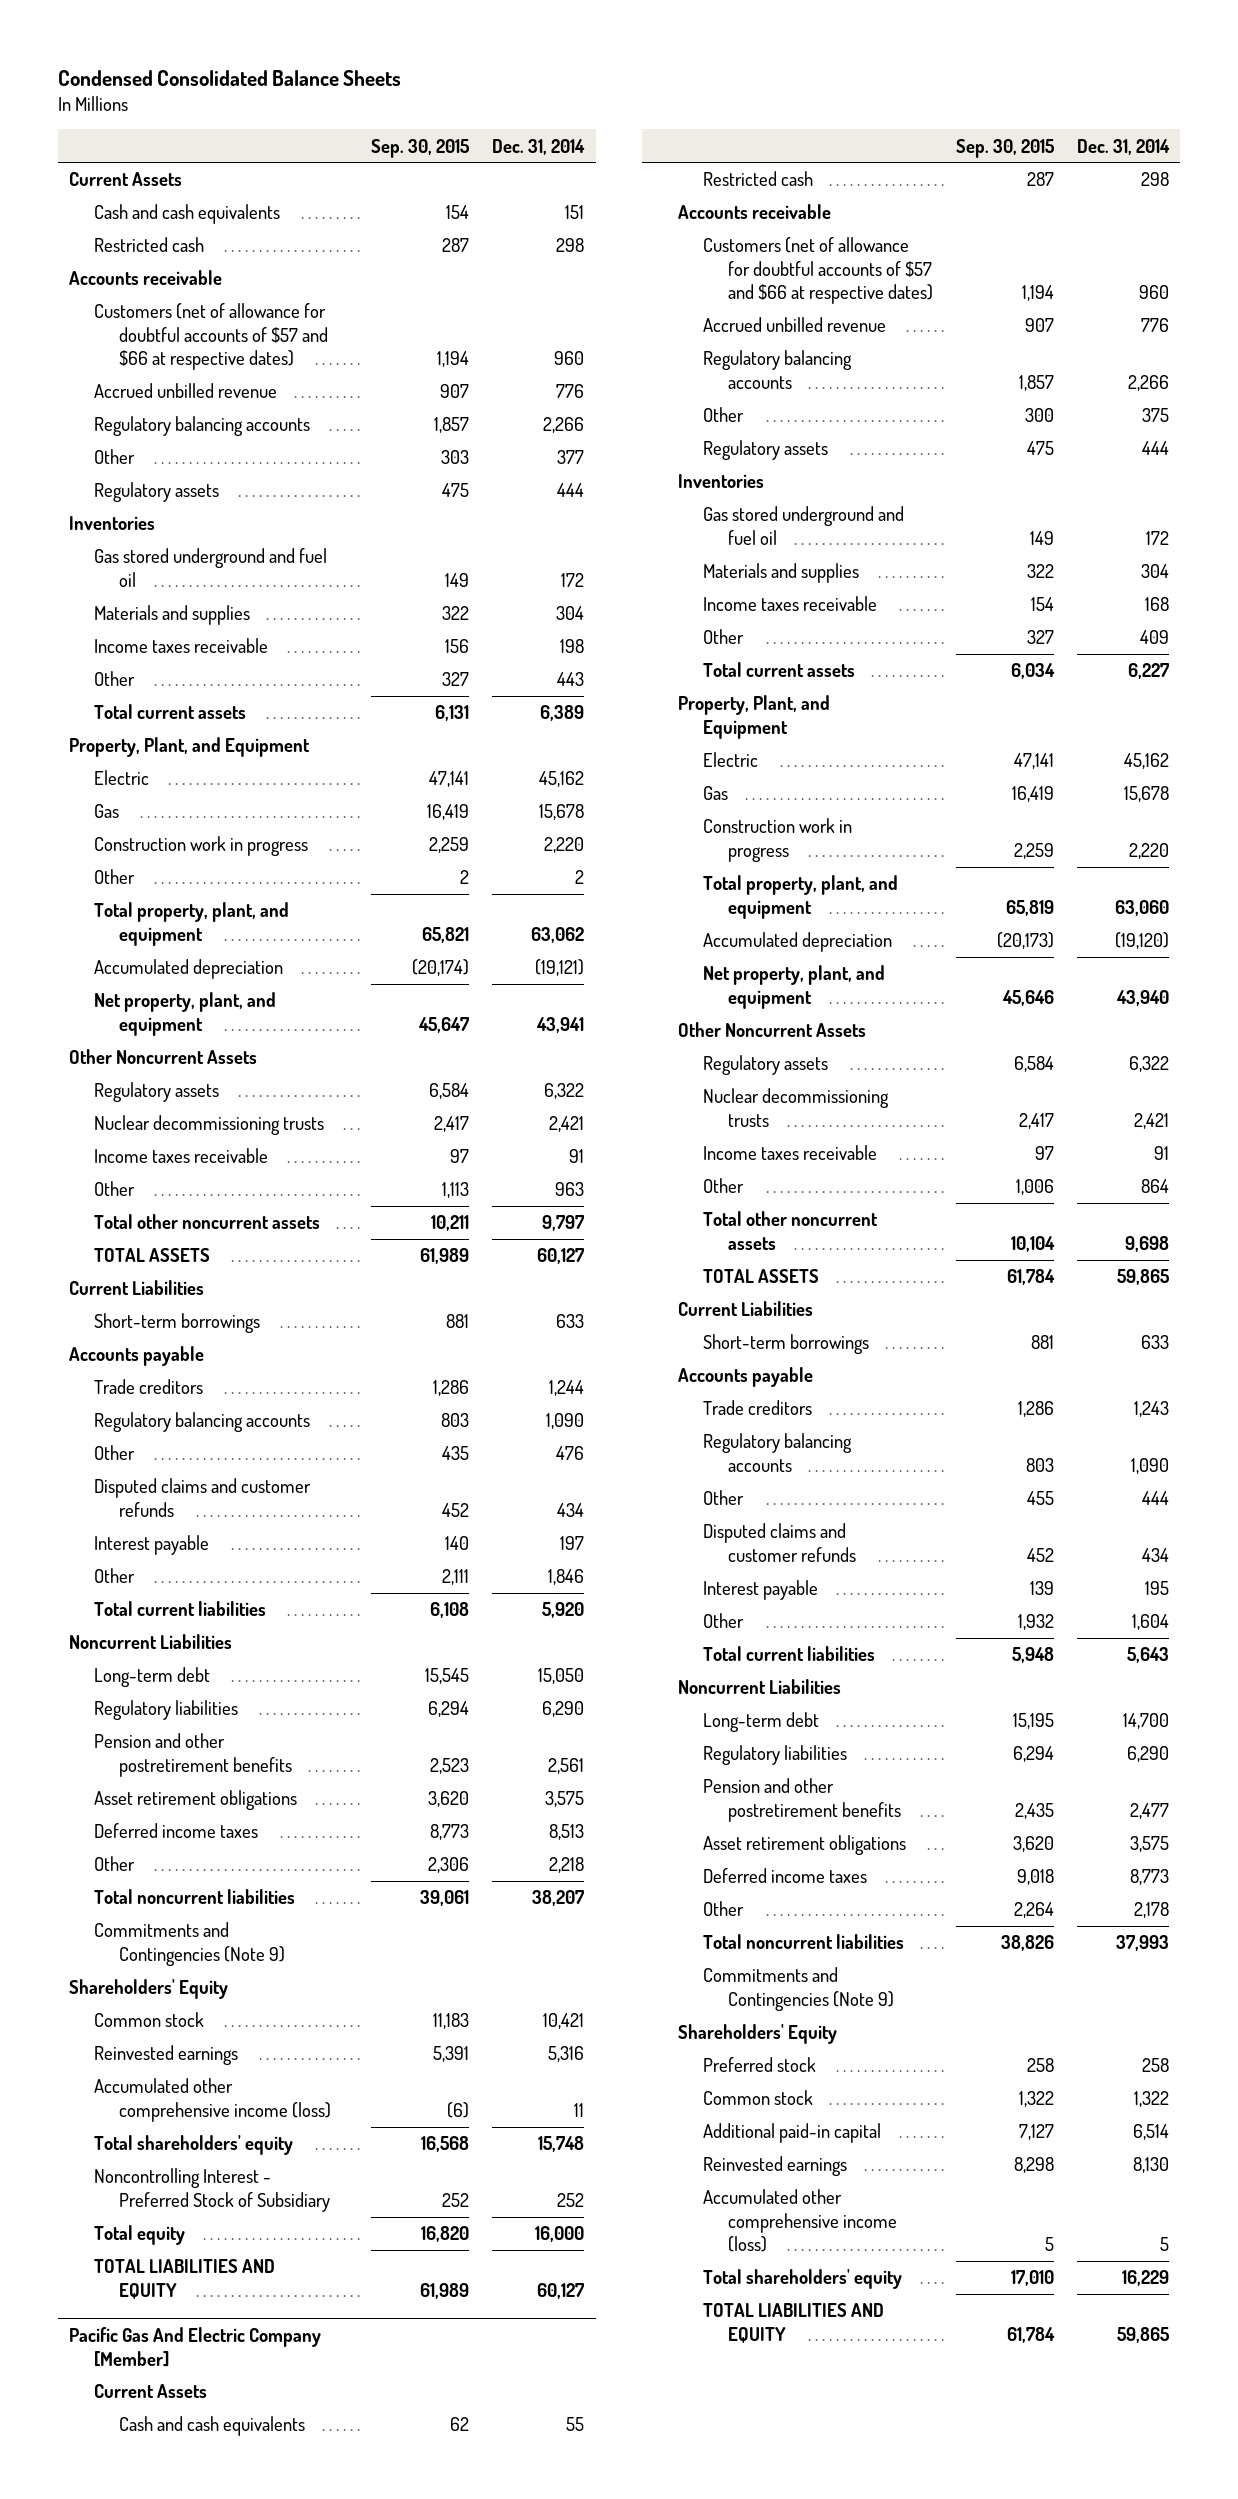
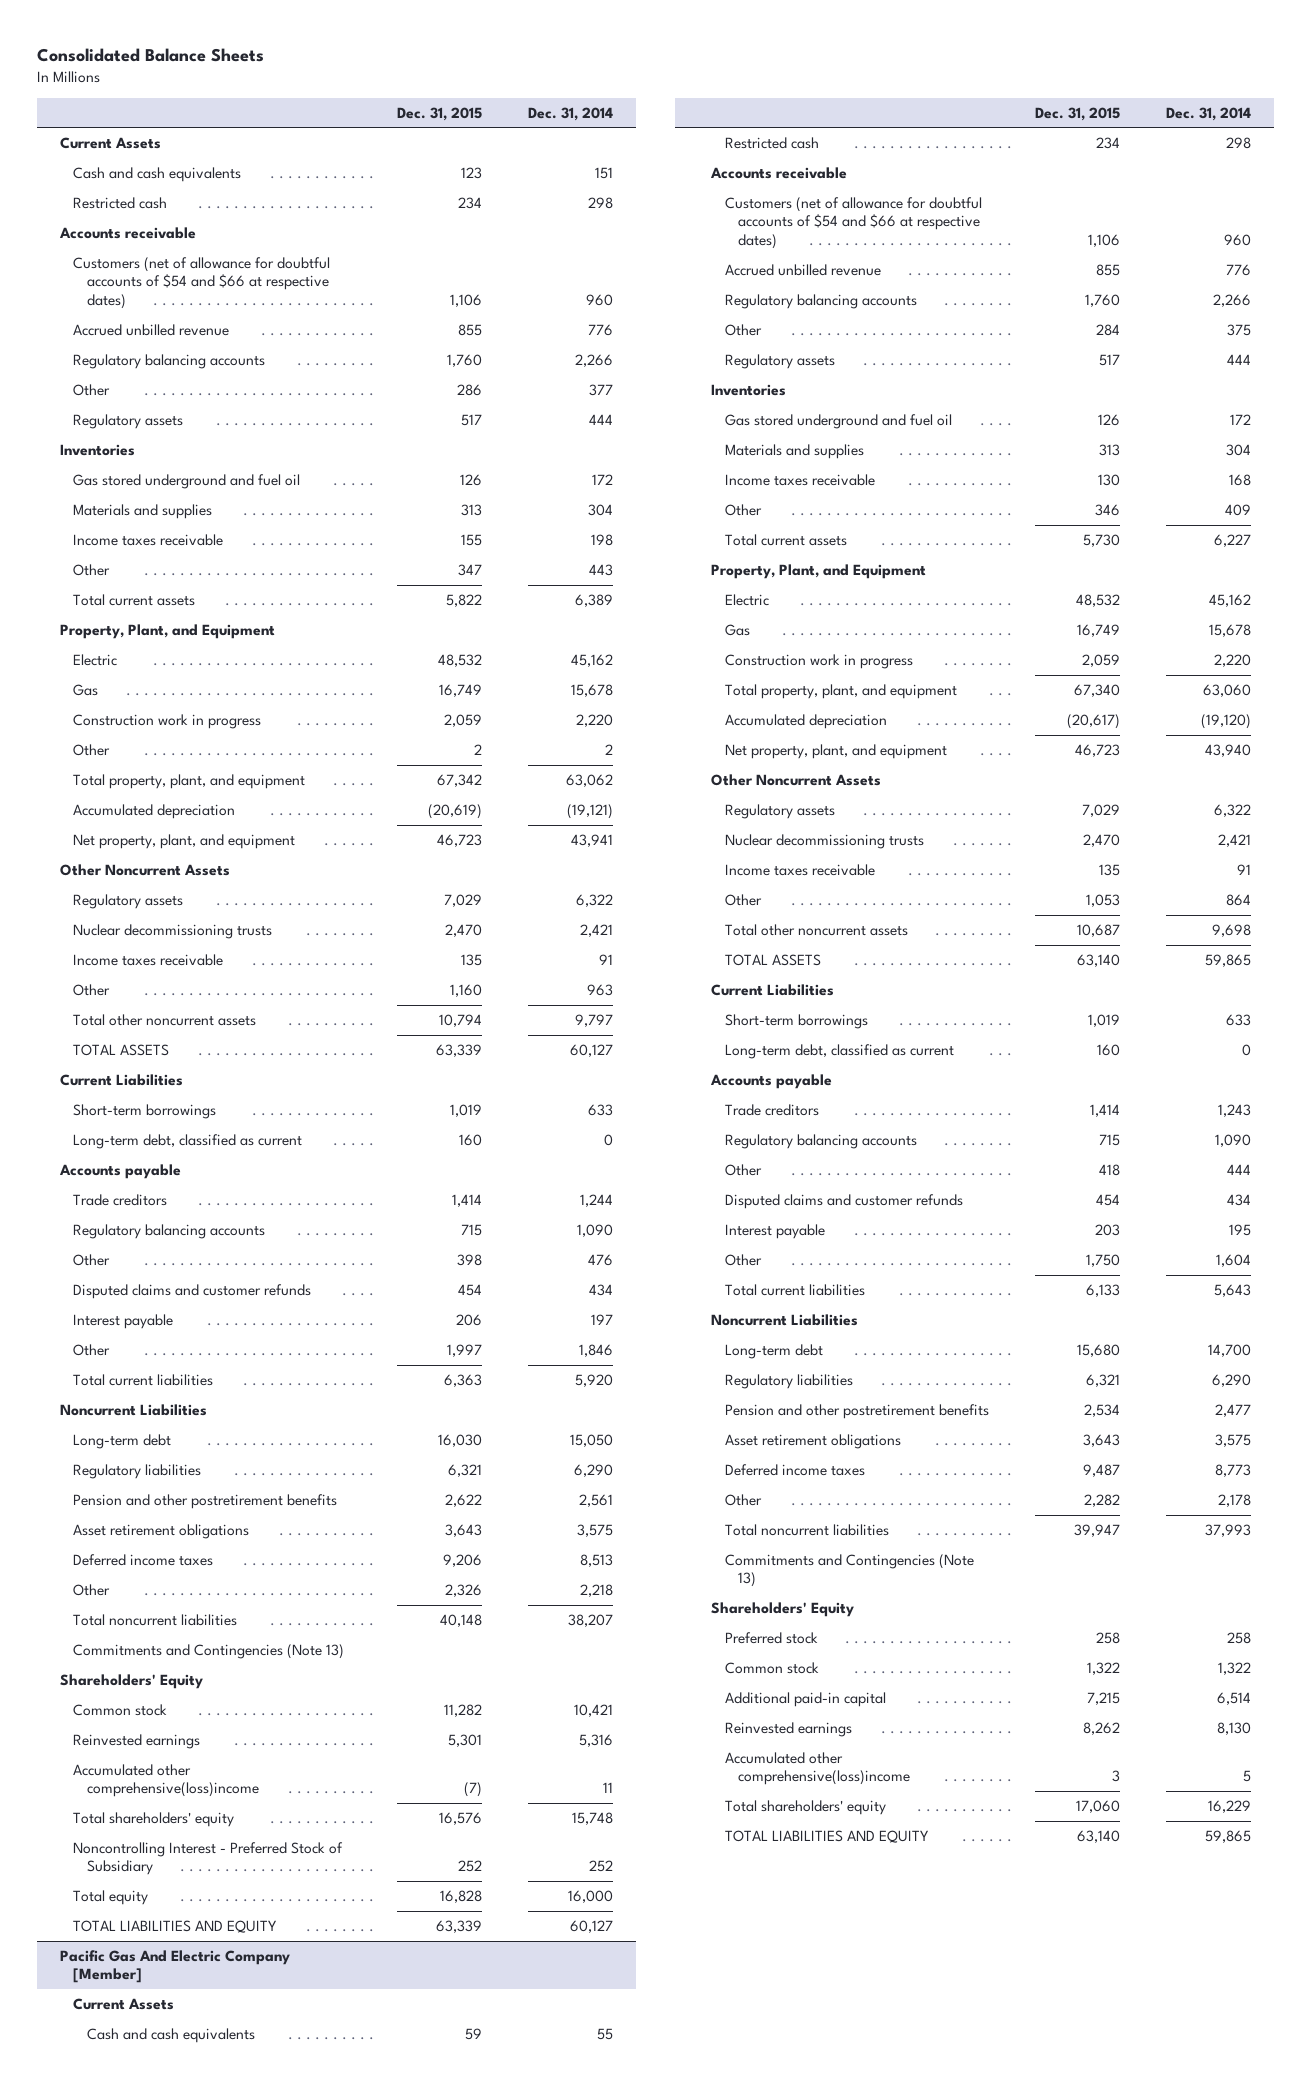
[57,70,401,87] Condensed Consolidated Balance Sheets -> [36,47,264,62] Consolidated Balance Sheets
[371,138,470,158] Sep. 30, 2015 -> none
none -> [396,106,482,121] Dec. 31, 2015
[93,303,328,371] Customers (net of allowance for doubtful accounts of $57 and $66 at respective dates) -> [73,256,331,309] Customers (net of allowance for doubtful accounts of $54 and $66 at respective dates)
none -> [73,1133,303,1149] Long-term debt, classified as current
[93,1922,285,1966] Commitments and Contingencies (Note 9) -> [73,1643,345,1659] Commitments and Contingencies (Note 13)
[93,2078,331,2122] Accumulated other comprehensive income (loss) -> [73,1763,259,1798] Accumulated other comprehensive(loss)income
[702,237,933,305] Customers (net of allowance for doubtful accounts of $57 and $66 at respective dates) -> [724,196,982,249] Customers (net of allowance for doubtful accounts of $54 and $66 at respective dates)
none -> [724,1043,954,1059] Long-term debt, classified as current
[702,1967,894,2011] Commitments and Contingencies (Note 9) -> [724,1553,974,1588] Commitments and Contingencies (Note 13)
[702,2189,897,2253] Accumulated other comprehensive income (loss) -> [724,1751,911,1786] Accumulated other comprehensive(loss)income

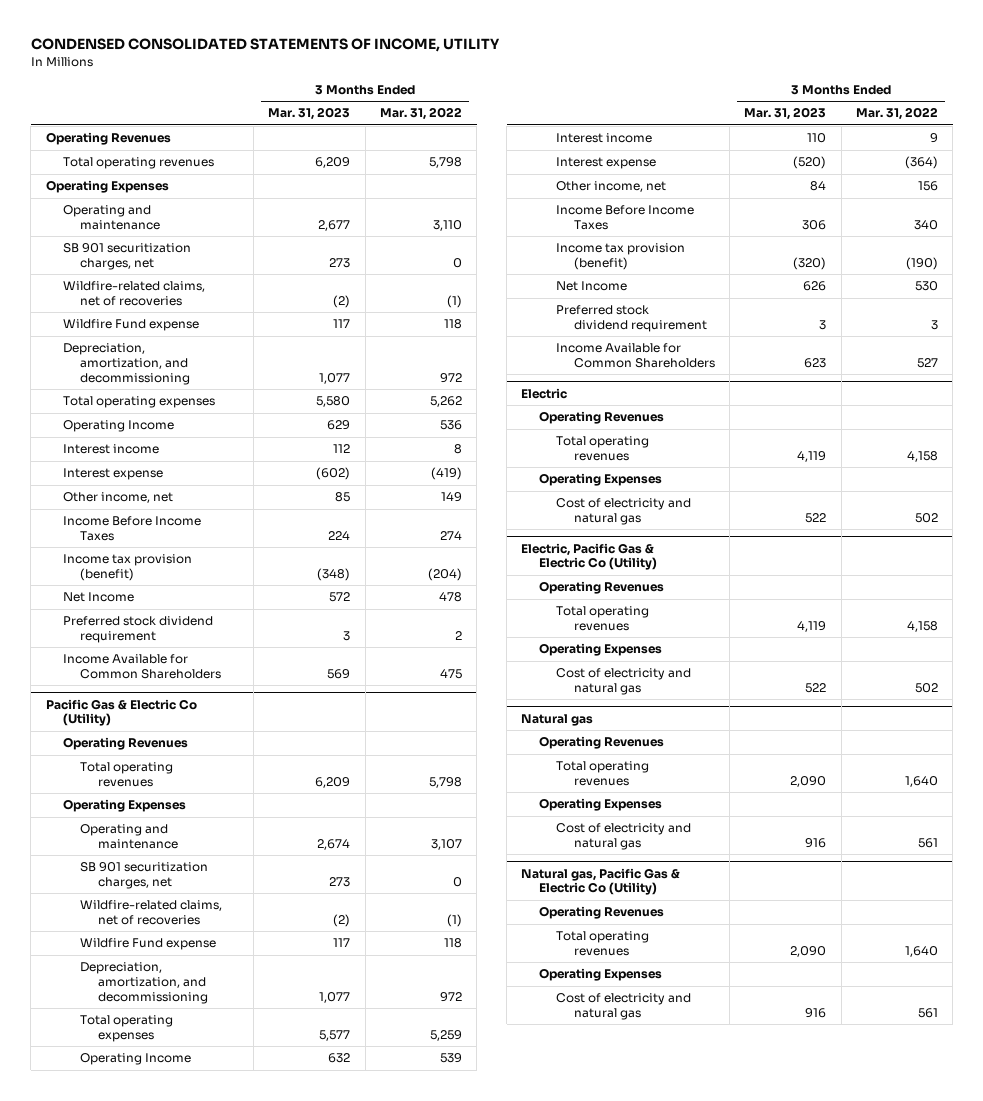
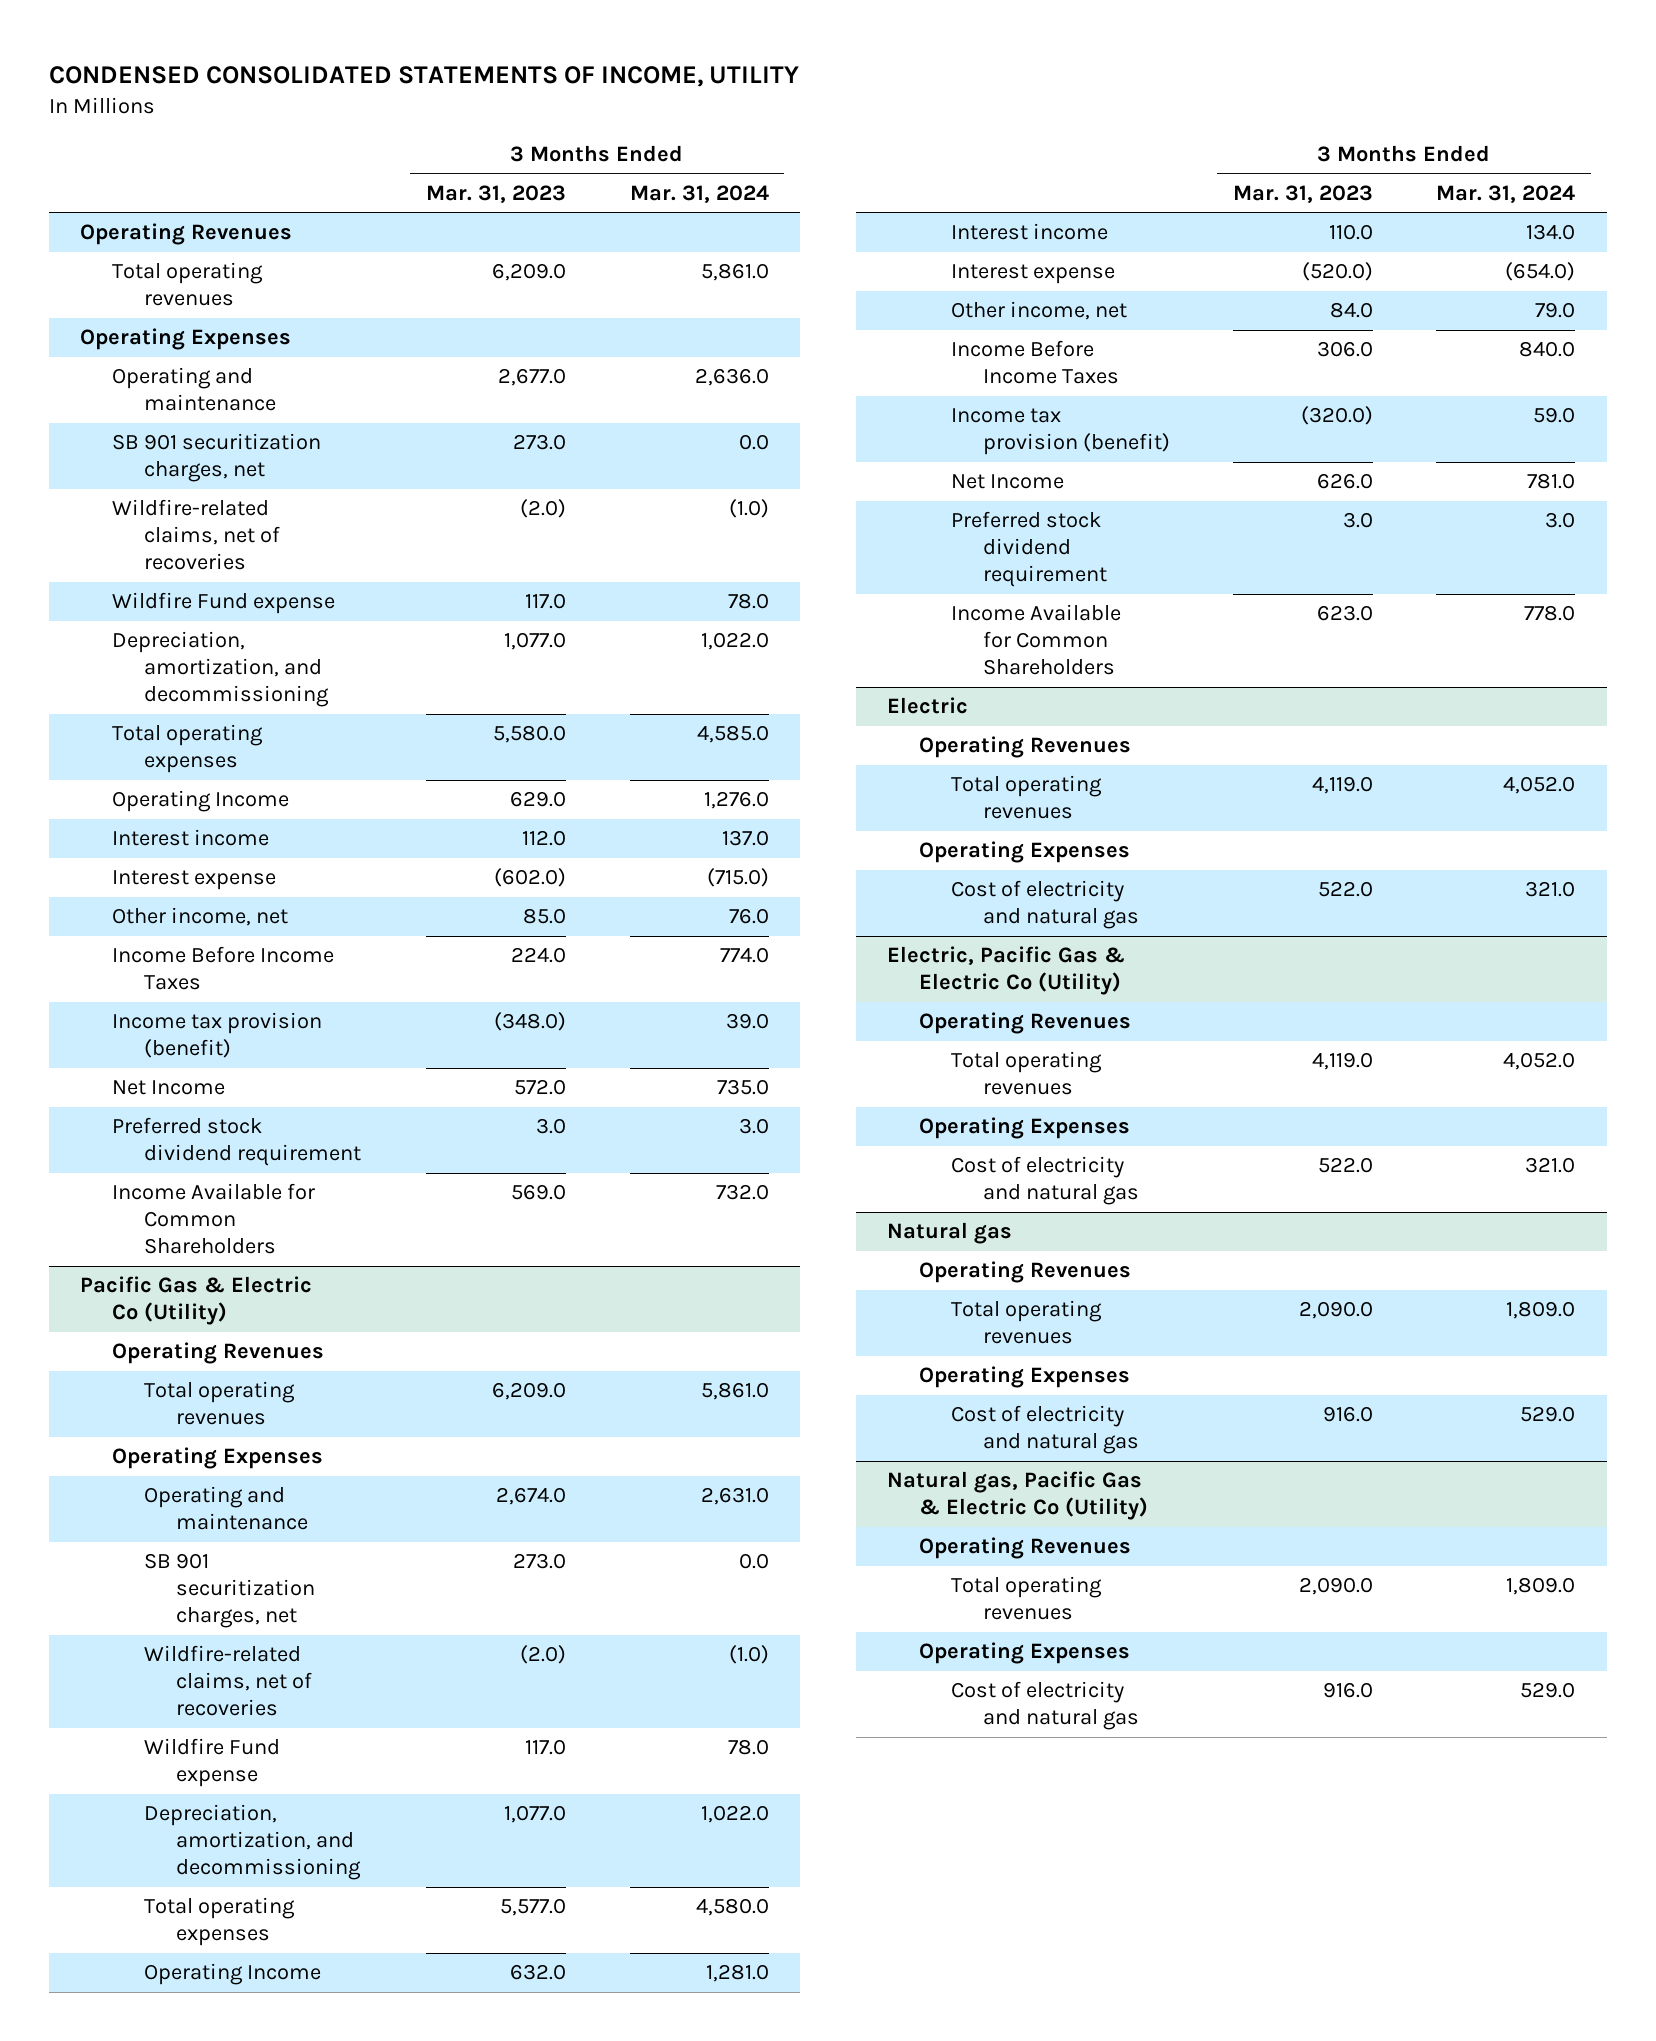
[379,107,462,121] Mar. 31, 2022 -> none
none -> [629,185,769,204] Mar. 31, 2024
[315,157,351,169] 6,209 -> [492,263,567,282] 6,209.0
[318,220,351,232] 2,677 -> [498,368,567,387] 2,677.0
[329,258,351,269] 273 -> [513,434,567,451] 273.0
[333,295,351,309] (2) -> [520,499,567,519] (2.0)
[333,319,351,329] 117 -> [525,593,567,610] 117.0
[319,372,351,384] 1,077 -> [504,632,567,651] 1,077.0
[316,396,351,408] 5,580 -> [493,725,567,744] 5,580.0
[327,420,351,431] 629 -> [510,791,567,808] 629.0
[333,444,351,454] 112 -> [522,830,567,847] 112.0
[316,467,351,481] (602) -> [494,868,567,888] (602.0)
[335,492,351,503] 85 -> [523,908,567,925] 85.0
[328,531,351,541] 224 -> [511,947,567,964] 224.0
[317,568,351,582] (348) -> [494,1012,567,1032] (348.0)
[329,592,351,603] 572 -> [514,1079,567,1096] 572.0
[343,631,351,642] 3 -> [536,1118,567,1135] 3.0
[327,669,351,680] 569 -> [511,1184,567,1201] 569.0
[315,777,351,789] 6,209 -> [492,1382,567,1401] 6,209.0
[317,839,351,851] 2,674 -> [496,1487,567,1506] 2,674.0
[329,877,351,888] 273 -> [513,1553,567,1570] 273.0
[333,914,351,928] (2) -> [520,1645,567,1665] (2.0)
[333,938,351,948] 117 -> [525,1739,567,1756] 117.0
[319,991,351,1003] 1,077 -> [504,1805,567,1824] 1,077.0
[319,1030,351,1042] 5,577 -> [500,1898,567,1917] 5,577.0
[328,1053,351,1064] 632 -> [510,1964,567,1981] 632.0
[807,133,827,144] 110 -> [1329,224,1374,241] 110.0
[793,156,827,170] (520) -> [1302,262,1374,282] (520.0)
[810,181,827,192] 84 -> [1330,302,1374,319] 84.0
[802,220,827,231] 306 -> [1317,341,1374,358] 306.0
[793,257,827,271] (320) -> [1301,406,1374,426] (320.0)
[803,281,827,292] 626 -> [1317,473,1374,490] 626.0
[819,320,827,331] 3 -> [1343,512,1374,529] 3.0
[804,358,827,369] 623 -> [1317,605,1374,622] 623.0
[797,451,827,463] 4,119 -> [1312,776,1374,795] 4,119.0
[805,513,827,524] 522 -> [1318,881,1374,898] 522.0
[797,621,827,633] 4,119 -> [1312,1052,1374,1071] 4,119.0
[805,683,827,694] 522 -> [1318,1157,1374,1174] 522.0
[790,776,827,788] 2,090 -> [1299,1301,1374,1320] 2,090.0
[805,838,827,849] 916 -> [1323,1406,1374,1423] 916.0
[790,946,827,958] 2,090 -> [1299,1577,1374,1596] 2,090.0
[805,1008,827,1019] 916 -> [1323,1682,1374,1699] 916.0

